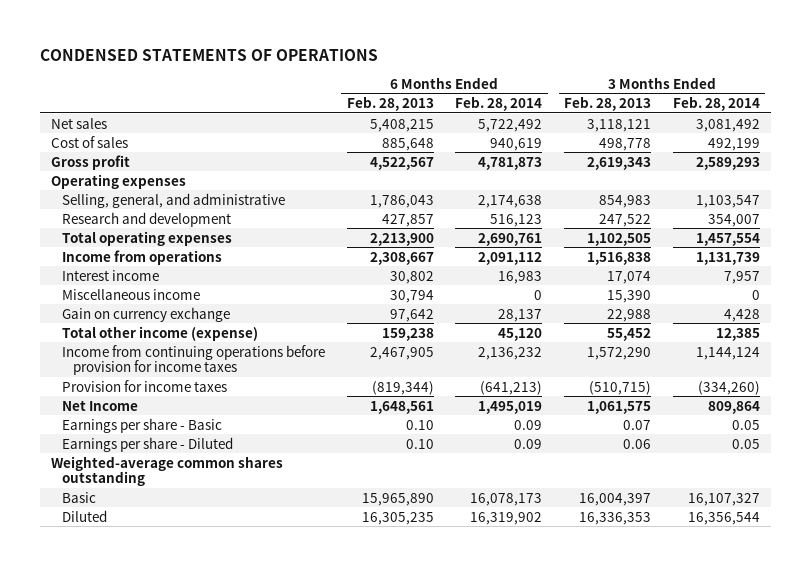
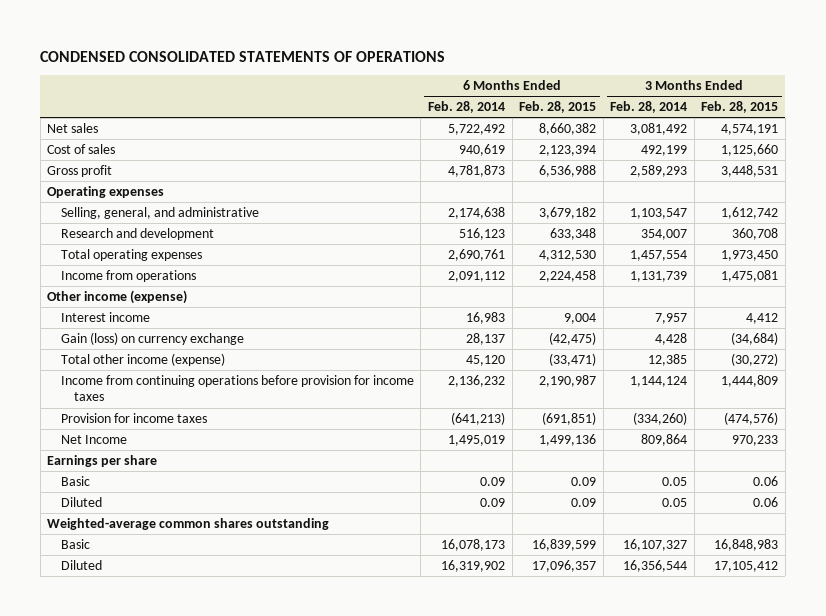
[40,48,379,61] CONDENSED STATEMENTS OF OPERATIONS -> [40,50,446,62] CONDENSED CONSOLIDATED STATEMENTS OF OPERATIONS
[346,95,434,111] Feb. 28, 2013 -> none
[564,95,652,111] Feb. 28, 2013 -> none
none -> [519,101,597,114] Feb. 28, 2015
none -> [701,101,779,114] Feb. 28, 2015
none -> [47,289,188,304] Other income (expense)
[61,288,200,300] Miscellaneous income -> none
[61,306,230,322] Gain on currency exchange -> [60,331,244,345] Gain (loss) on currency exchange
none -> [47,454,158,467] Earnings per share
[61,417,222,433] Earnings per share - Basic -> [60,475,90,486] Basic
[61,436,233,452] Earnings per share - Diluted -> [60,496,102,507] Diluted

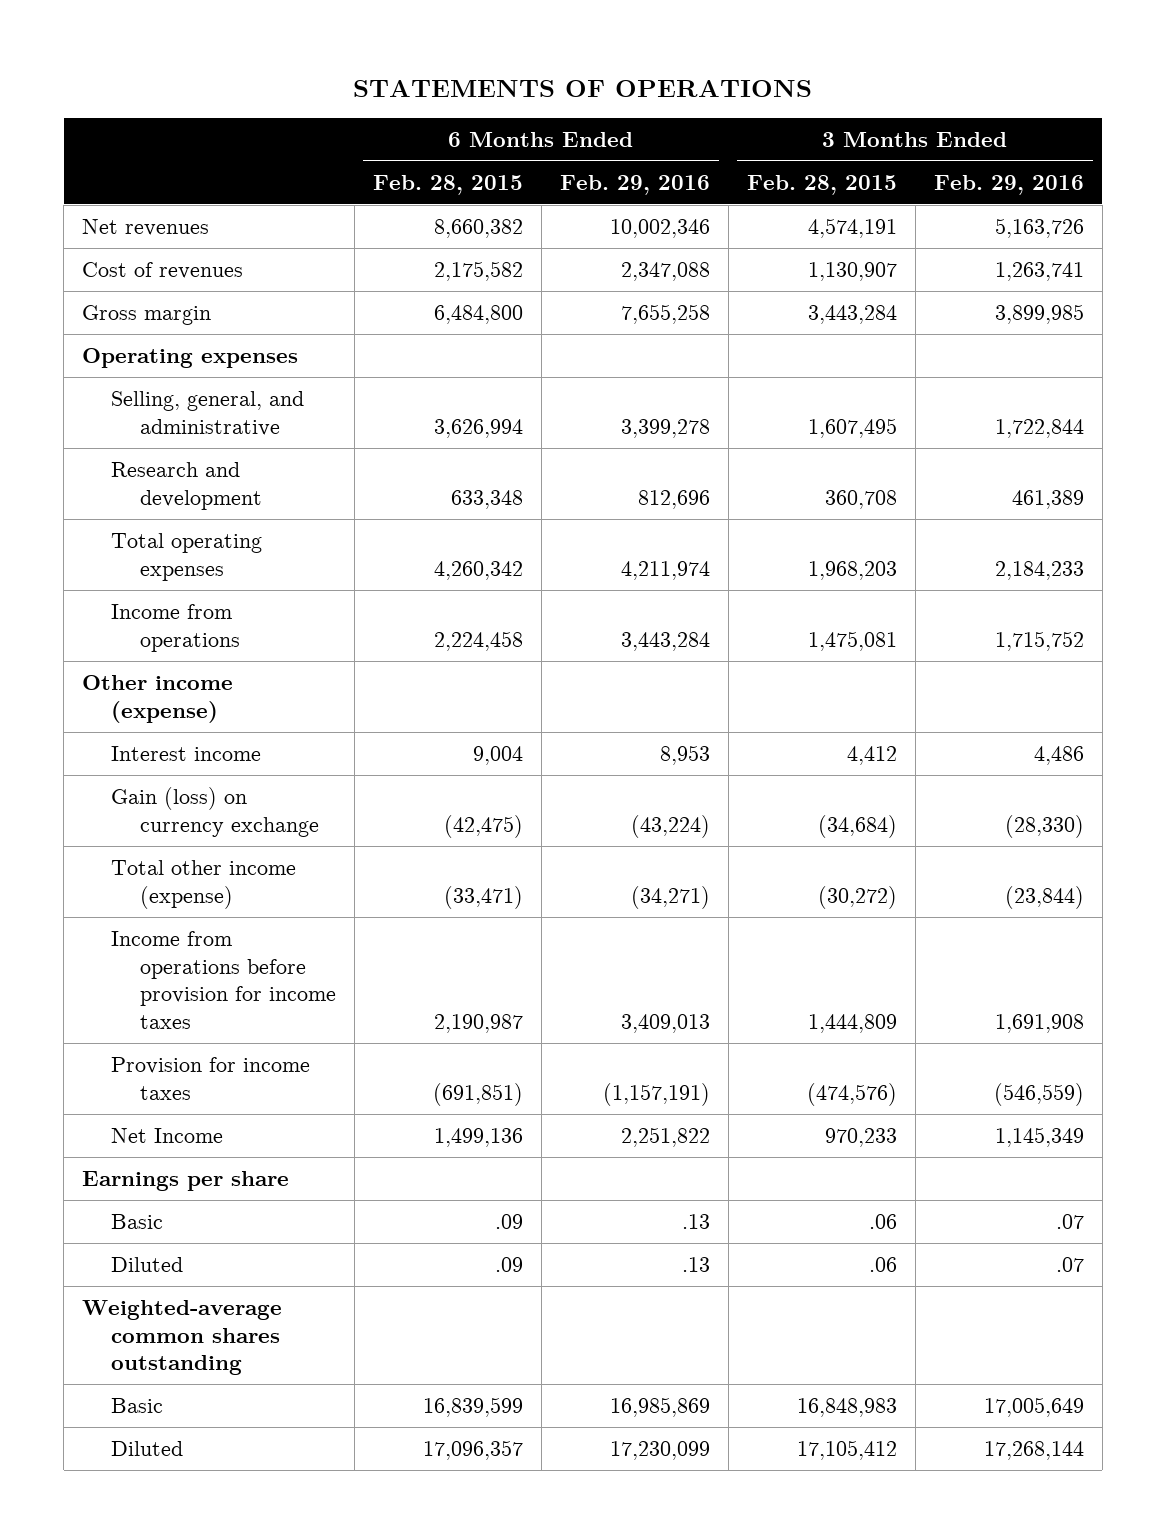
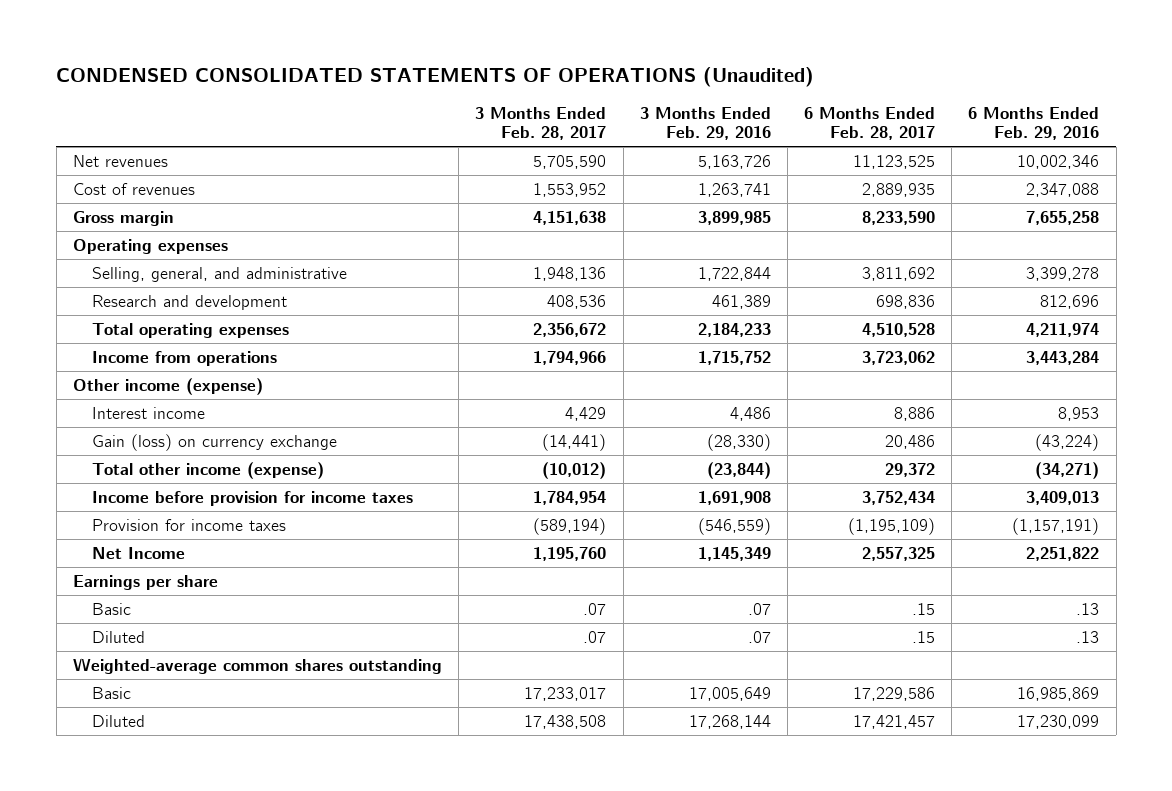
[352,79,812,97] STATEMENTS OF OPERATIONS -> [56,67,815,88] CONDENSED CONSOLIDATED STATEMENTS OF OPERATIONS (Unaudited)
[372,174,523,195] Feb. 28, 2015 -> none
[746,174,897,195] Feb. 28, 2015 -> none
none -> [475,106,607,141] 3 Months Ended Feb. 28, 2017
none -> [804,106,936,141] 6 Months Ended Feb. 28, 2017
[110,930,336,1030] Income from operations before provision for income taxes -> [92,490,414,506] Income before provision for income taxes

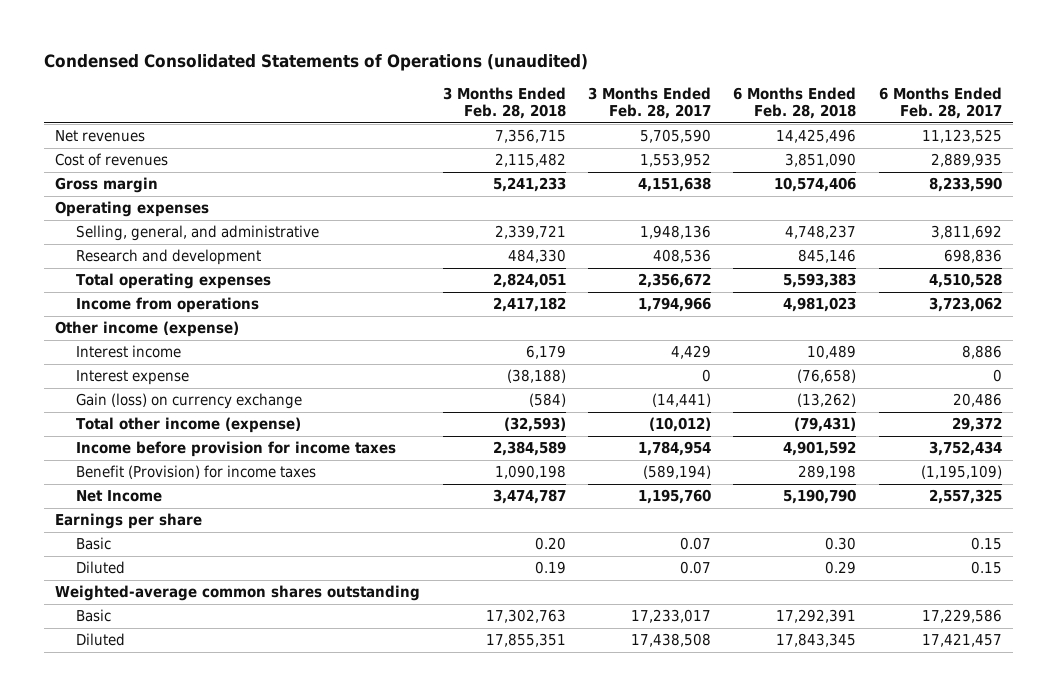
[56,67,815,88] CONDENSED CONSOLIDATED STATEMENTS OF OPERATIONS (Unaudited) -> [44,54,589,72] Condensed Consolidated Statements of Operations (unaudited)
[639,106,771,141] 3 Months Ended Feb. 29, 2016 -> none
[968,106,1100,141] 6 Months Ended Feb. 29, 2016 -> none
none -> [442,87,566,120] 3 Months Ended Feb. 28, 2018
none -> [733,87,857,120] 6 Months Ended Feb. 28, 2018
none -> [76,370,190,386] Interest expense
[92,518,287,531] Provision for income taxes -> [76,465,317,480] Benefit (Provision) for income taxes
[583,602,607,615] .07 -> [679,537,711,551] 0.07
[912,602,936,615] .15 -> [970,537,1002,551] 0.15
[583,630,607,643] .07 -> [679,561,711,575] 0.07
[912,630,936,643] .15 -> [970,561,1002,575] 0.15

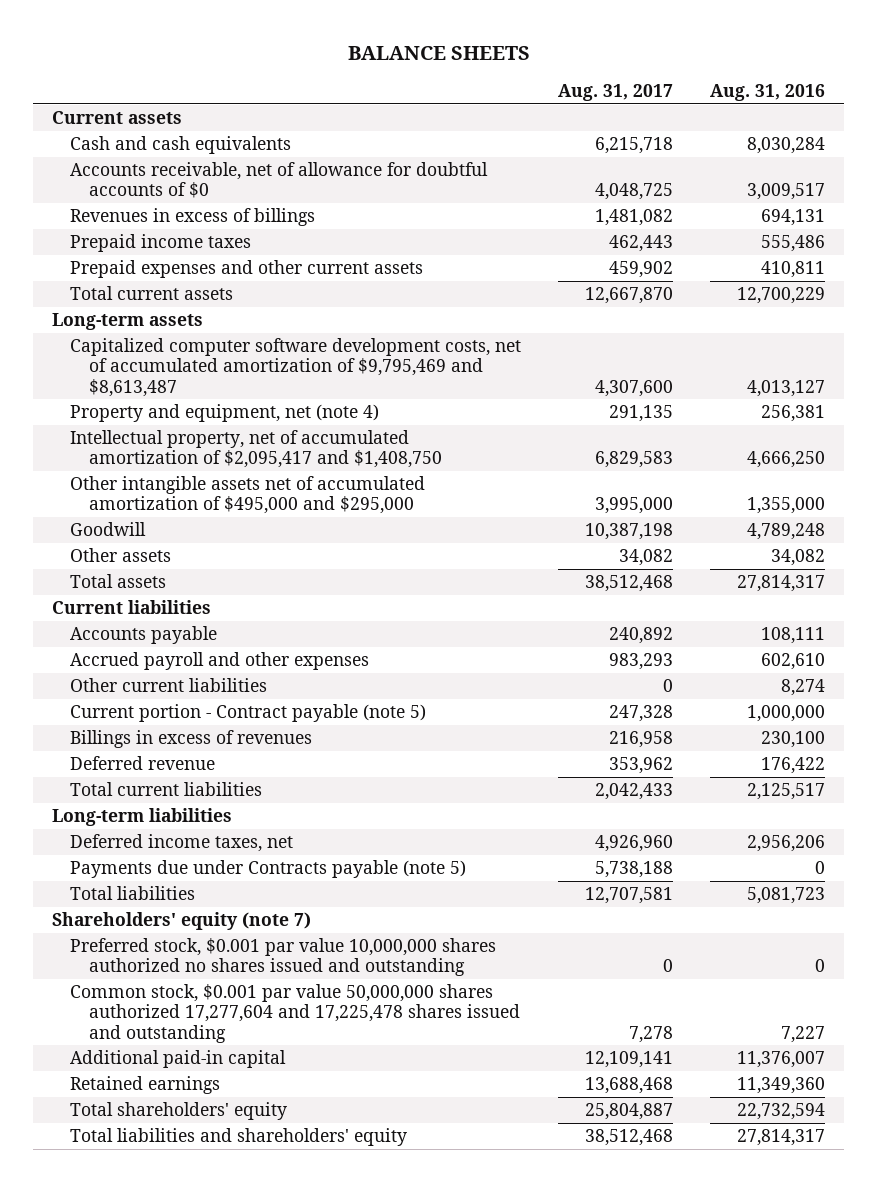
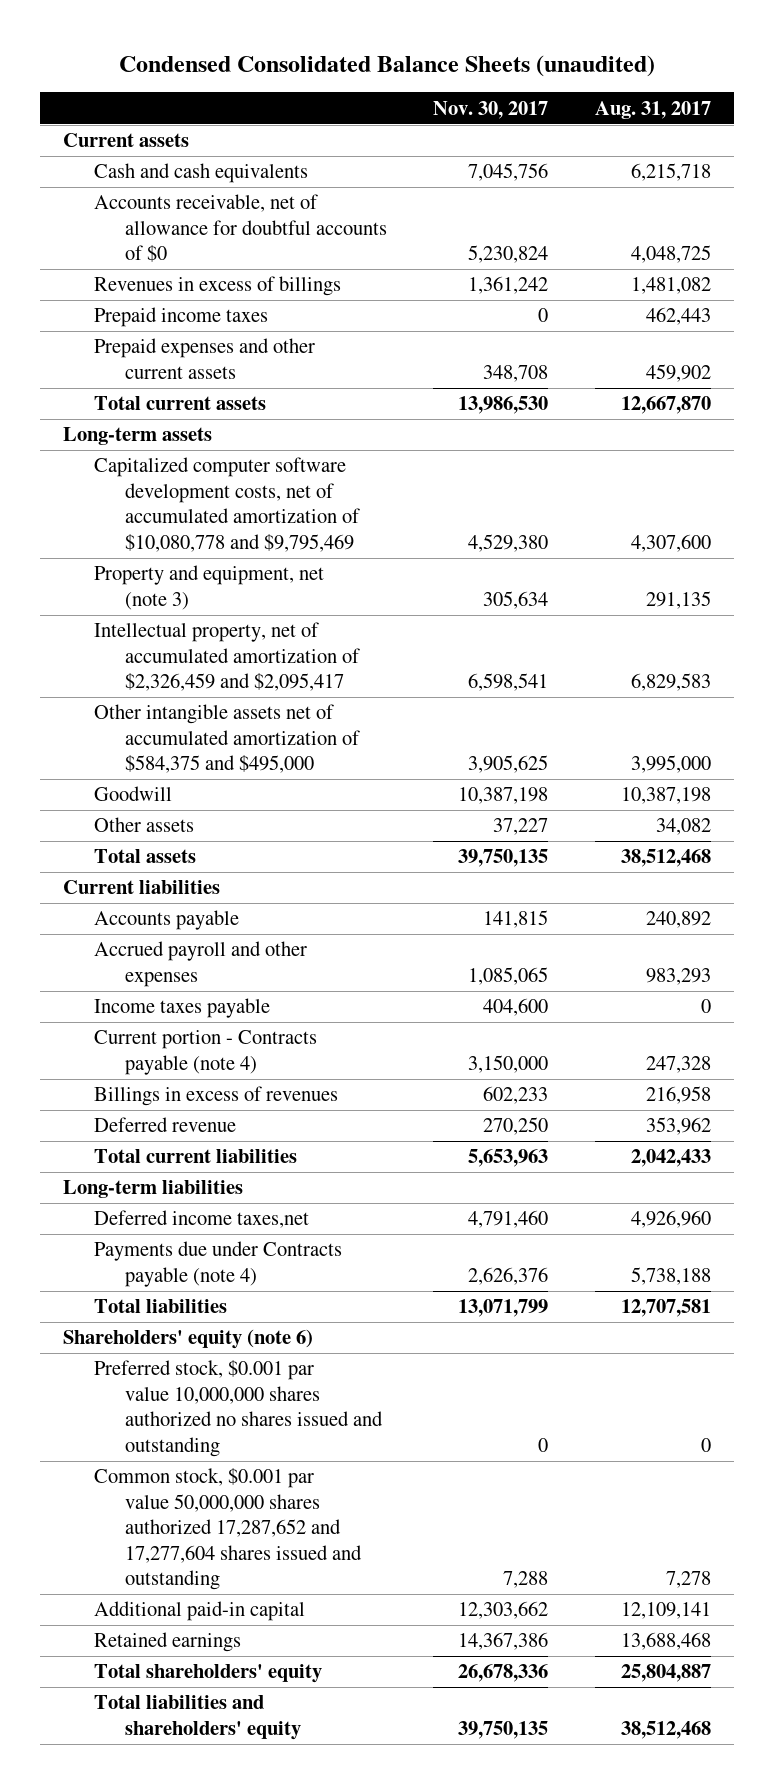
[347,46,530,61] BALANCE SHEETS -> [118,54,655,77] Condensed Consolidated Balance Sheets (unaudited)
[710,84,826,102] Aug. 31, 2016 -> none
none -> [433,100,549,119] Nov. 30, 2017
[70,338,522,397] Capitalized computer software development costs, net of accumulated amortization of $9,795,469 and $8,613,487 -> [93,457,361,552] Capitalized computer software development costs, net of accumulated amortization of $10,080,778 and $9,795,469
[70,404,380,423] Property and equipment, net (note 4) -> [93,565,324,610] Property and equipment, net (note 3)
[70,430,443,469] Intellectual property, net of accumulated amortization of $2,095,417 and $1,408,750 -> [93,622,361,692] Intellectual property, net of accumulated amortization of $2,326,459 and $2,095,417
[70,476,426,515] Other intangible assets net of accumulated amortization of $495,000 and $295,000 -> [93,704,361,774] Other intangible assets net of accumulated amortization of $584,375 and $495,000
[70,678,268,693] Other current liabilities -> none
none -> [93,998,270,1019] Income taxes payable
[70,704,427,723] Current portion - Contract payable (note 5) -> [93,1030,317,1075] Current portion - Contracts payable (note 4)
[70,834,294,853] Deferred income taxes, net -> [93,1210,309,1229] Deferred income taxes,net
[70,860,467,879] Payments due under Contracts payable (note 5) -> [93,1241,342,1287] Payments due under Contracts payable (note 4)
[51,912,311,931] Shareholders' equity (note 7) -> [62,1329,313,1350] Shareholders' equity (note 6)
[70,984,521,1043] Common stock, $0.001 par value 50,000,000 shares authorized 17,277,604 and 17,225,478 shares issued and outstanding -> [93,1468,363,1591] Common stock, $0.001 par value 50,000,000 shares authorized 17,287,652 and 17,277,604 shares issued and outstanding

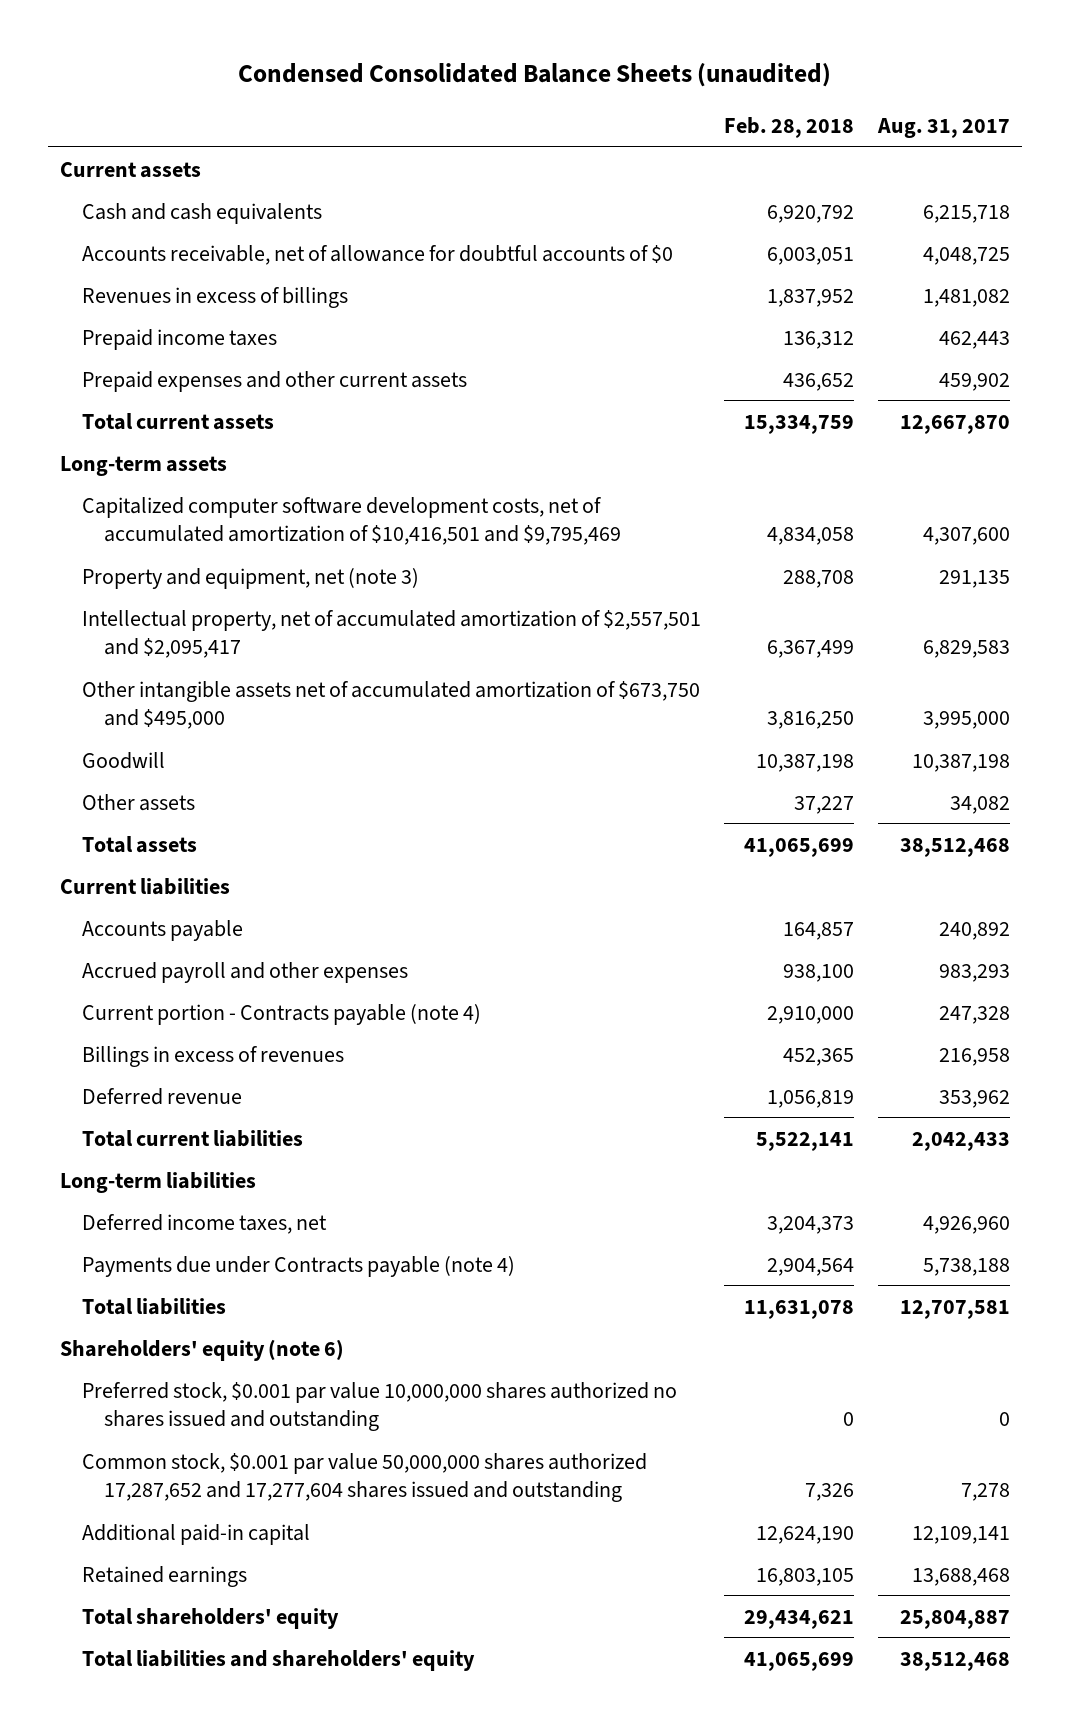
[433,100,549,119] Nov. 30, 2017 -> none
none -> [724,116,855,138] Feb. 28, 2018
[93,457,361,552] Capitalized computer software development costs, net of accumulated amortization of $10,080,778 and $9,795,469 -> [81,496,621,545] Capitalized computer software development costs, net of accumulated amortization of $10,416,501 and $9,795,469
[93,622,361,692] Intellectual property, net of accumulated amortization of $2,326,459 and $2,095,417 -> [81,609,701,658] Intellectual property, net of accumulated amortization of $2,557,501 and $2,095,417
[93,704,361,774] Other intangible assets net of accumulated amortization of $584,375 and $495,000 -> [81,680,700,729] Other intangible assets net of accumulated amortization of $673,750 and $495,000
[93,998,270,1019] Income taxes payable -> none
[93,1210,309,1229] Deferred income taxes,net -> [81,1213,327,1234] Deferred income taxes, net

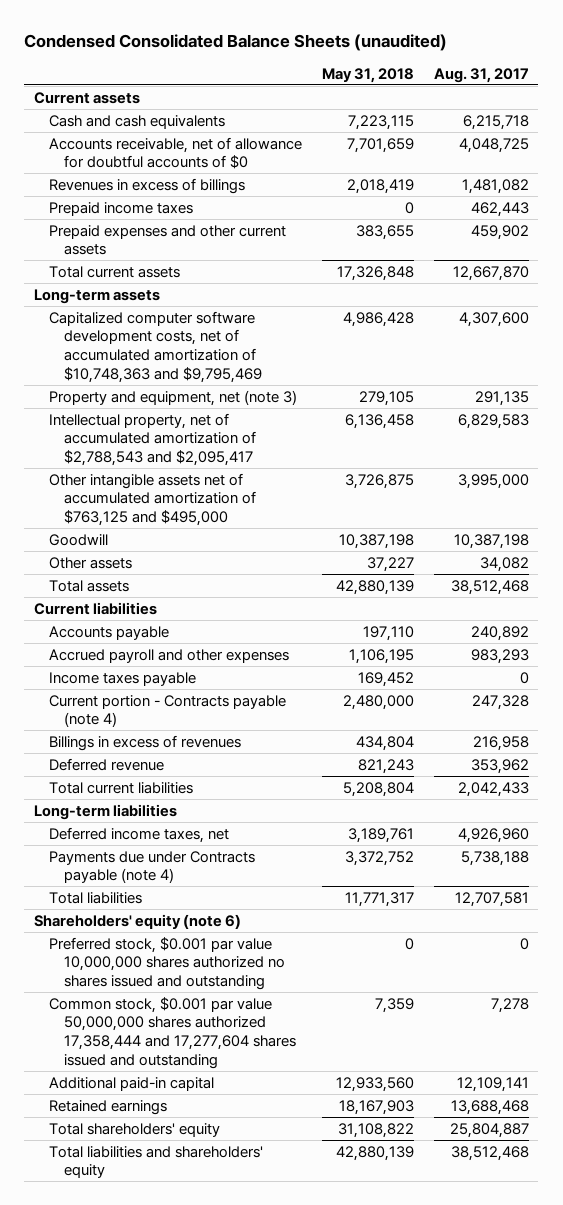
[724,116,855,138] Feb. 28, 2018 -> none
none -> [321,67,414,83] May 31, 2018
[81,496,621,545] Capitalized computer software development costs, net of accumulated amortization of $10,416,501 and $9,795,469 -> [48,310,262,384] Capitalized computer software development costs, net of accumulated amortization of $10,748,363 and $9,795,469
[81,609,701,658] Intellectual property, net of accumulated amortization of $2,557,501 and $2,095,417 -> [48,412,256,467] Intellectual property, net of accumulated amortization of $2,788,543 and $2,095,417
[81,680,700,729] Other intangible assets net of accumulated amortization of $673,750 and $495,000 -> [48,472,256,527] Other intangible assets net of accumulated amortization of $763,125 and $495,000
none -> [48,671,196,686] Income taxes payable
[81,1452,647,1502] Common stock, $0.001 par value 50,000,000 shares authorized 17,287,652 and 17,277,604 shares issued and outstanding -> [48,996,296,1070] Common stock, $0.001 par value 50,000,000 shares authorized 17,358,444 and 17,277,604 shares issued and outstanding

